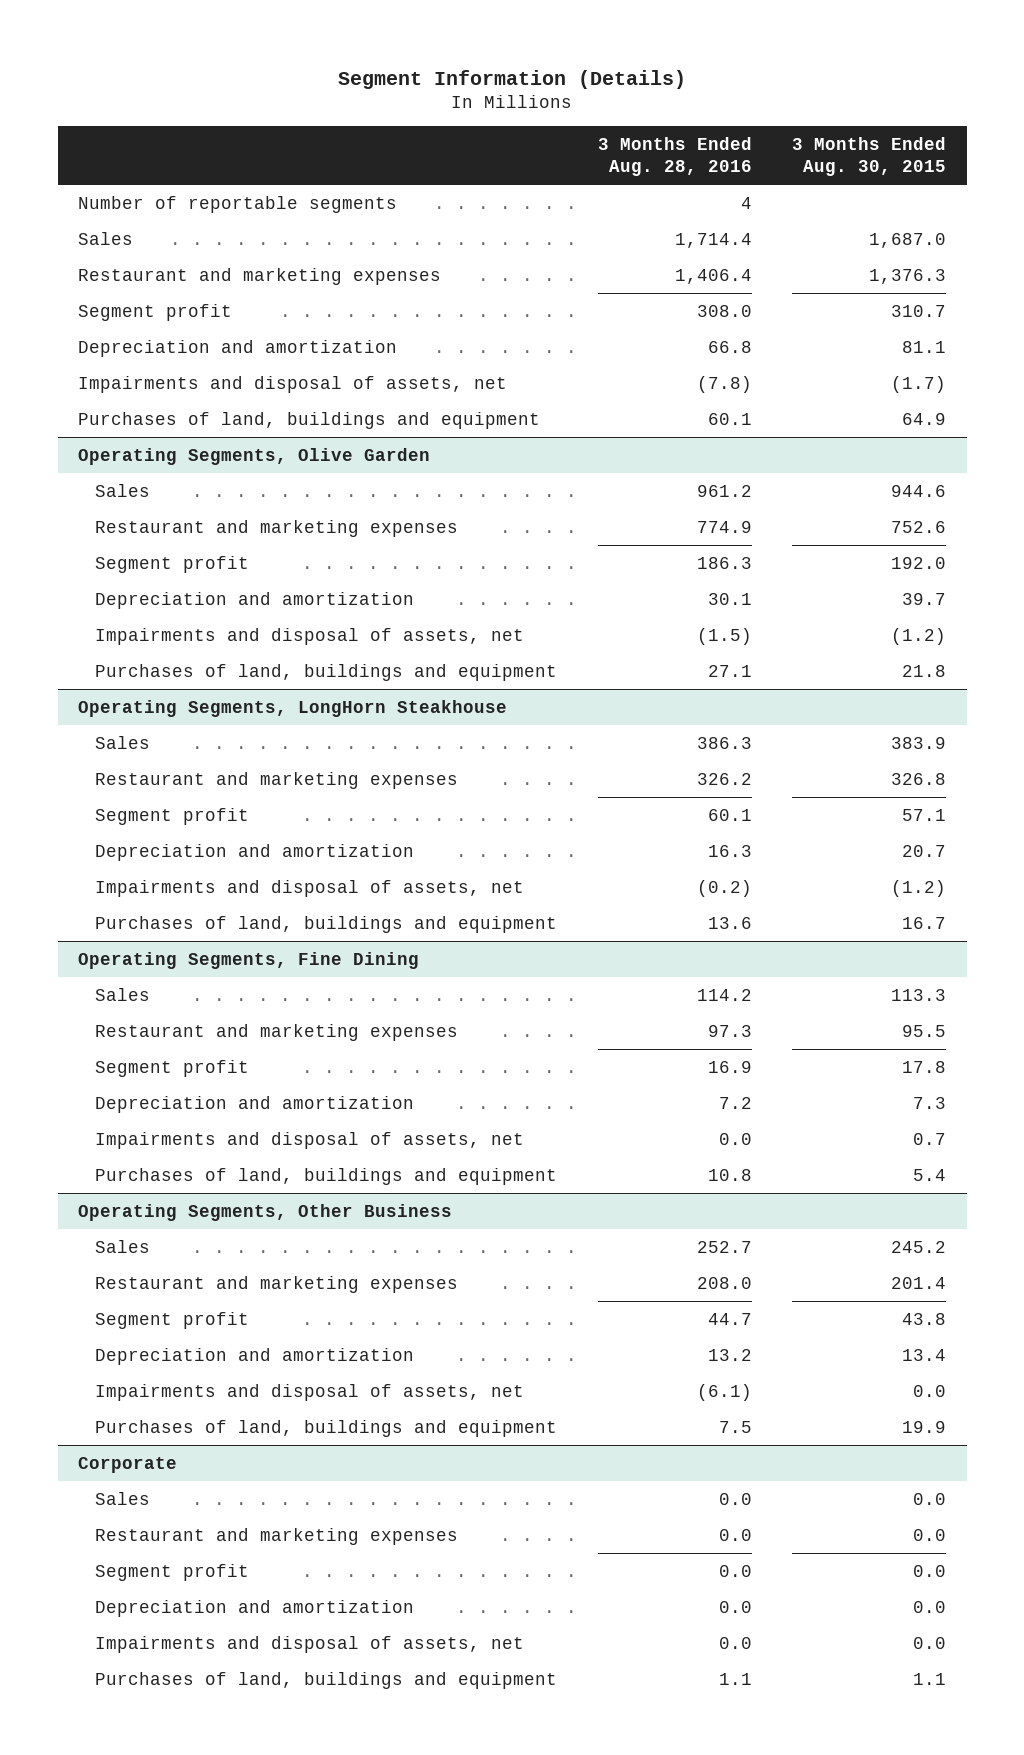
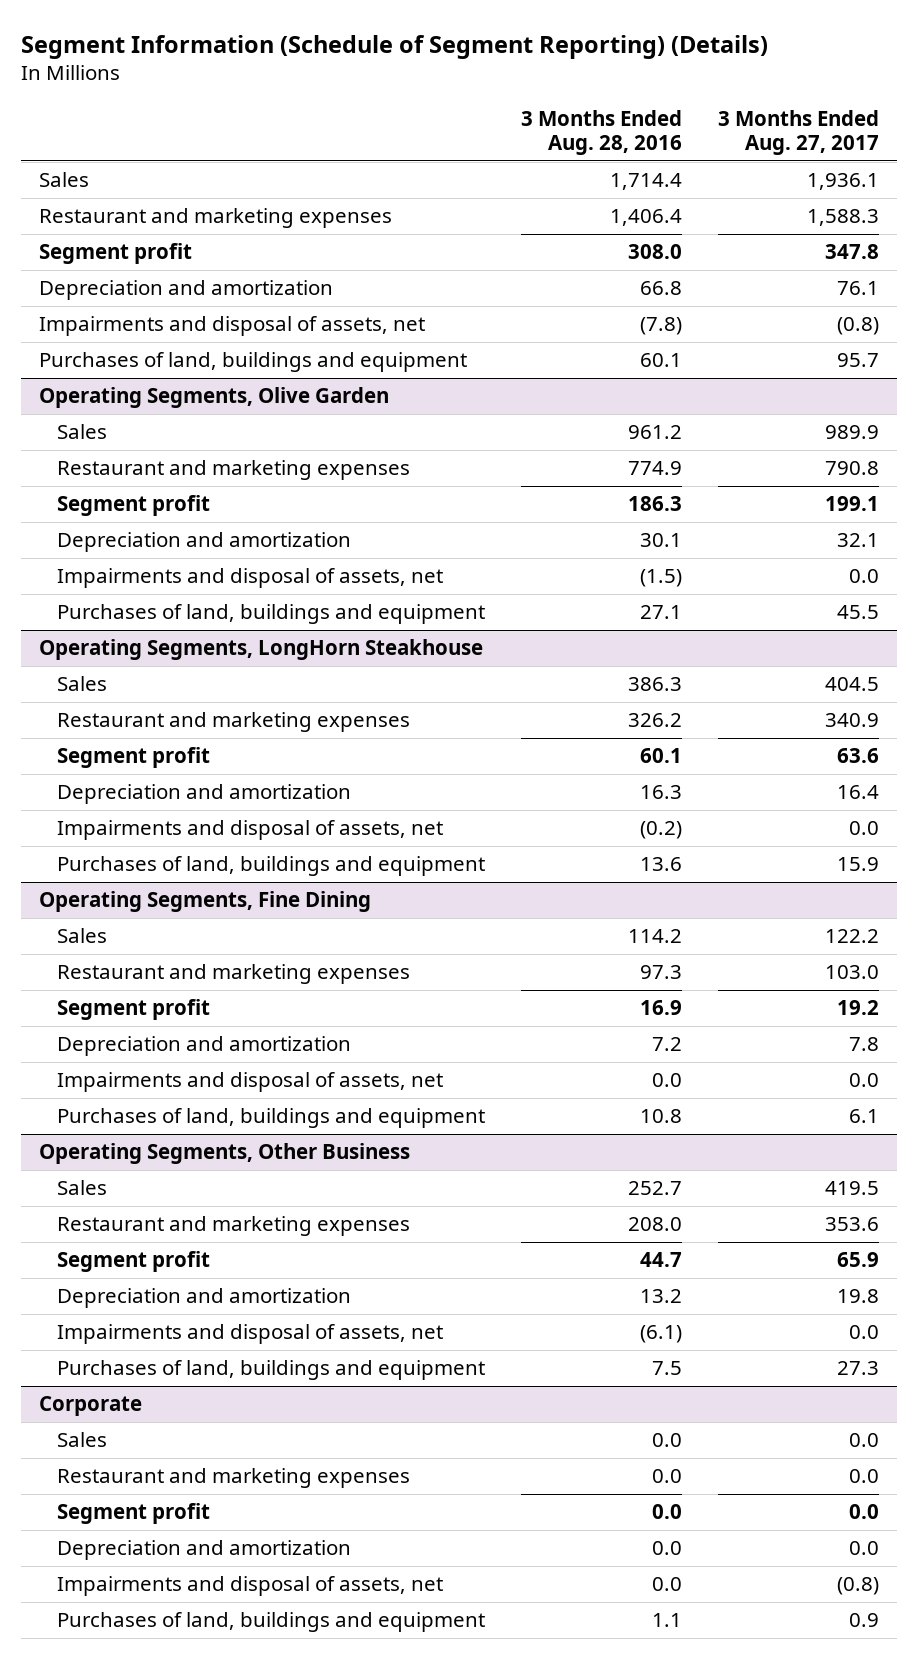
[338,69,687,89] Segment Information (Details) -> [21,34,769,59] Segment Information (Schedule of Segment Reporting) (Details)
[792,136,947,177] 3 Months Ended Aug. 30, 2015 -> none
none -> [718,109,880,156] 3 Months Ended Aug. 27, 2017
[77,195,397,213] Number of reportable segments -> none

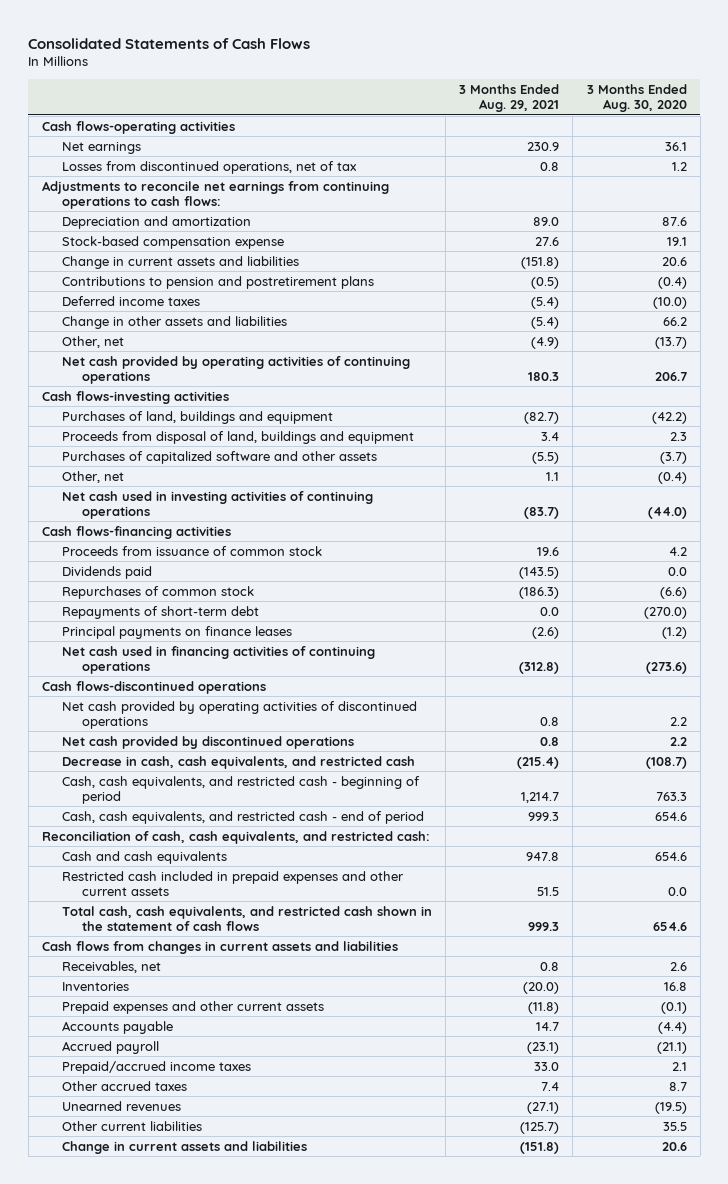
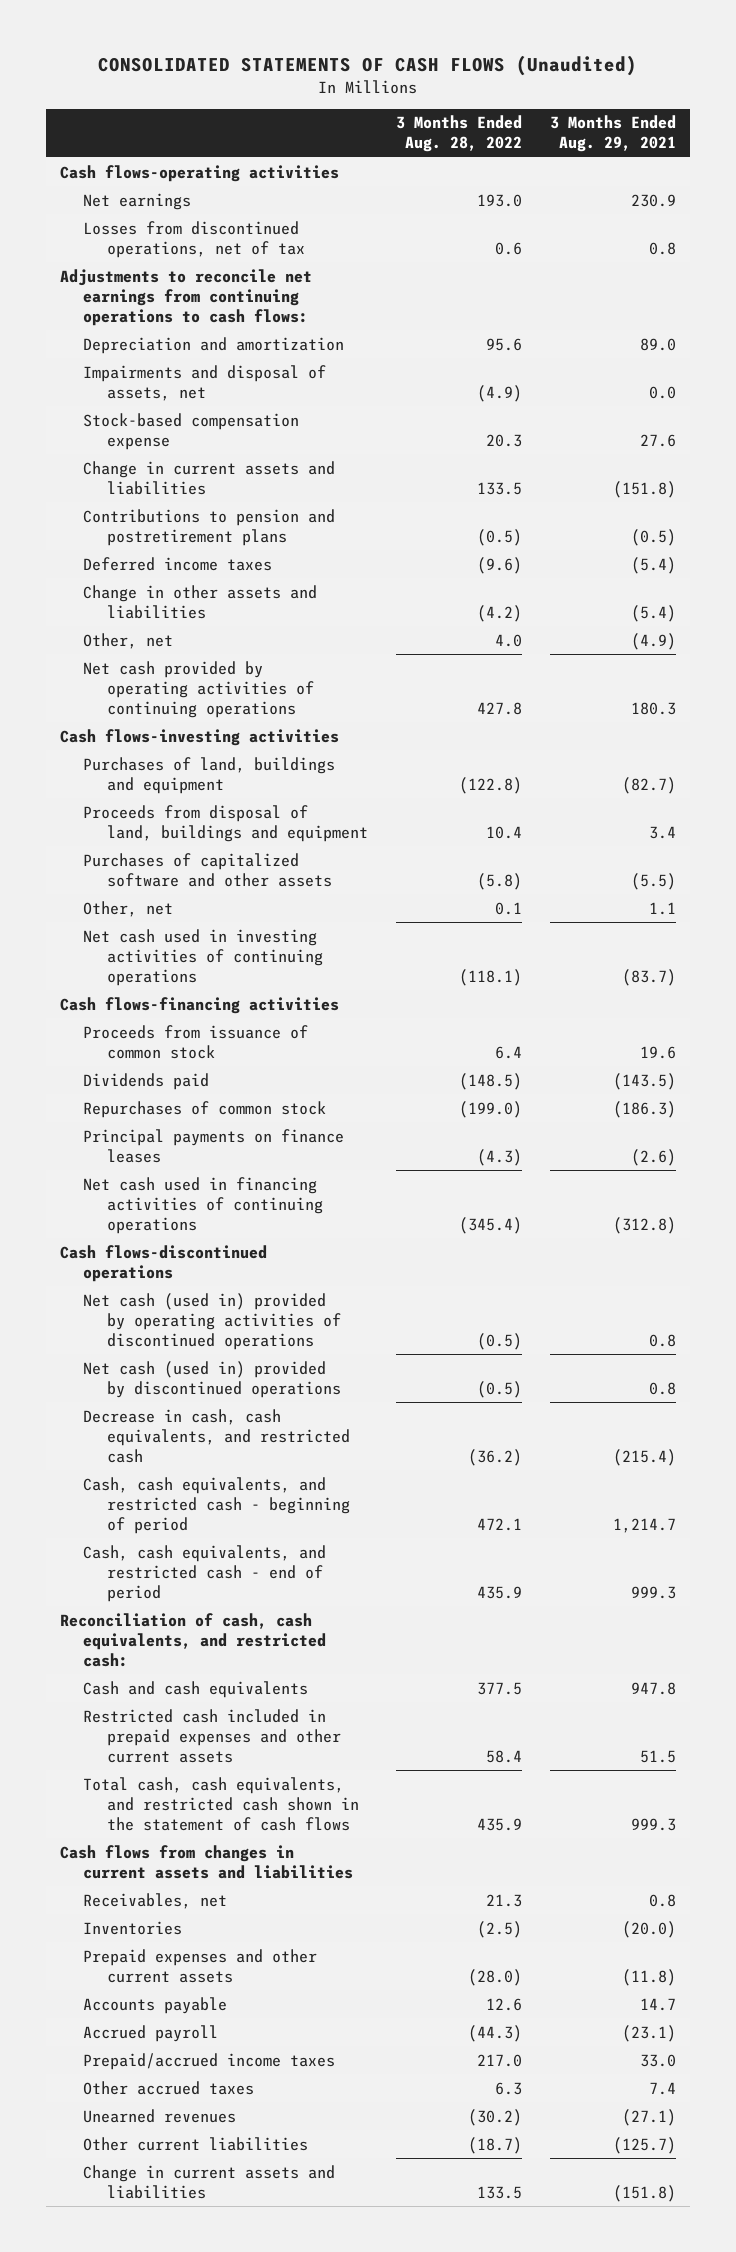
[28,37,311,49] Consolidated Statements of Cash Flows -> [97,54,637,76] CONSOLIDATED STATEMENTS OF CASH FLOWS (Unaudited)
[586,83,687,113] 3 Months Ended Aug. 30, 2020 -> none
none -> [396,115,523,153] 3 Months Ended Aug. 28, 2022
none -> [83,364,327,401] Impairments and disposal of assets, net
[62,605,260,619] Repayments of short-term debt -> none
[62,700,418,729] Net cash provided by operating activities of discontinued operations -> [83,1292,342,1350] Net cash (used in) provided by operating activities of discontinued operations
[62,735,355,749] Net cash provided by discontinued operations -> [83,1360,342,1398] Net cash (used in) provided by discontinued operations

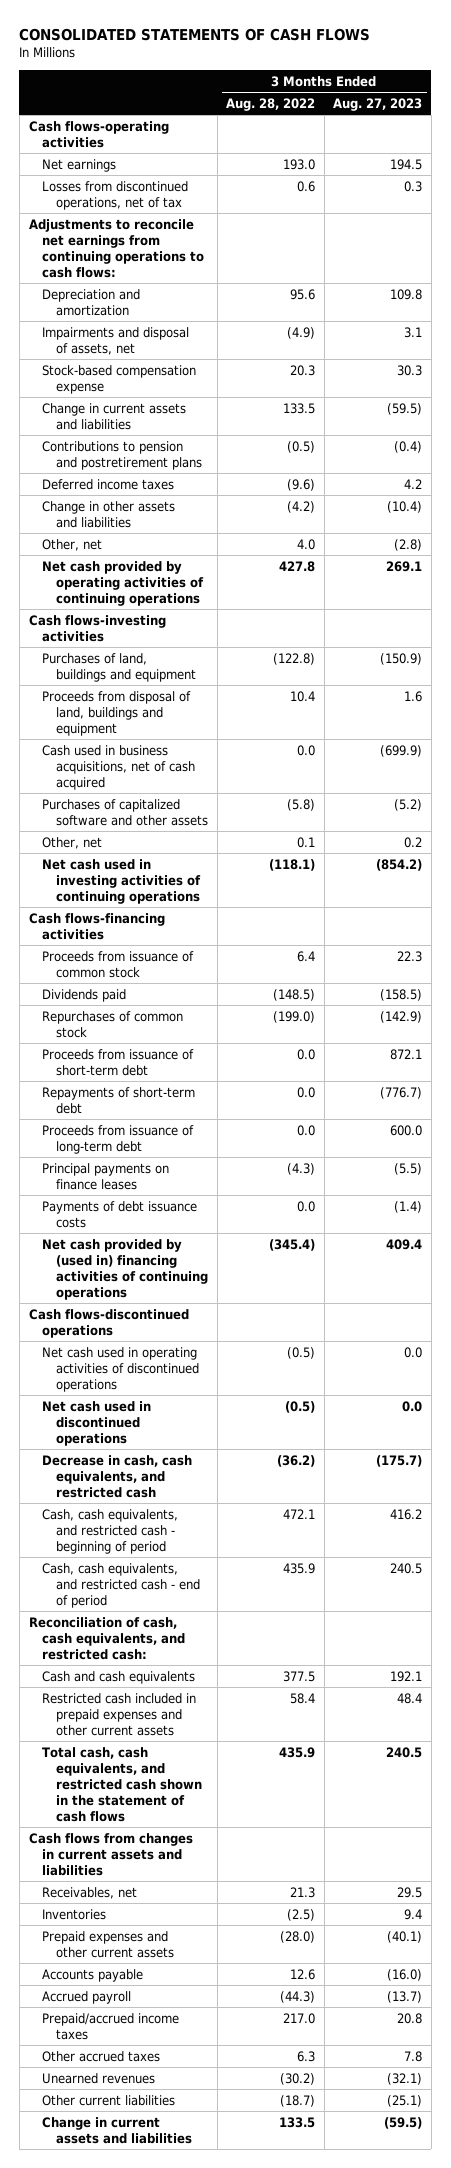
[97,54,637,76] CONSOLIDATED STATEMENTS OF CASH FLOWS (Unaudited) -> [19,27,371,41] CONSOLIDATED STATEMENTS OF CASH FLOWS
[550,115,677,153] 3 Months Ended Aug. 29, 2021 -> none
none -> [333,97,423,111] Aug. 27, 2023
none -> [42,744,196,790] Cash used in business acquisitions, net of cash acquired
none -> [42,1048,195,1076] Proceeds from issuance of short-term debt
none -> [42,1086,196,1114] Repayments of short-term debt
none -> [42,1124,195,1154] Proceeds from issuance of long-term debt
none -> [42,1200,198,1228] Payments of debt issuance costs
[83,1176,324,1234] Net cash used in financing activities of continuing operations -> [42,1238,209,1300] Net cash provided by (used in) financing activities of continuing operations
[83,1292,342,1350] Net cash (used in) provided by operating activities of discontinued operations -> [42,1346,200,1392] Net cash used in operating activities of discontinued operations
[83,1360,342,1398] Net cash (used in) provided by discontinued operations -> [42,1400,152,1446] Net cash used in discontinued operations

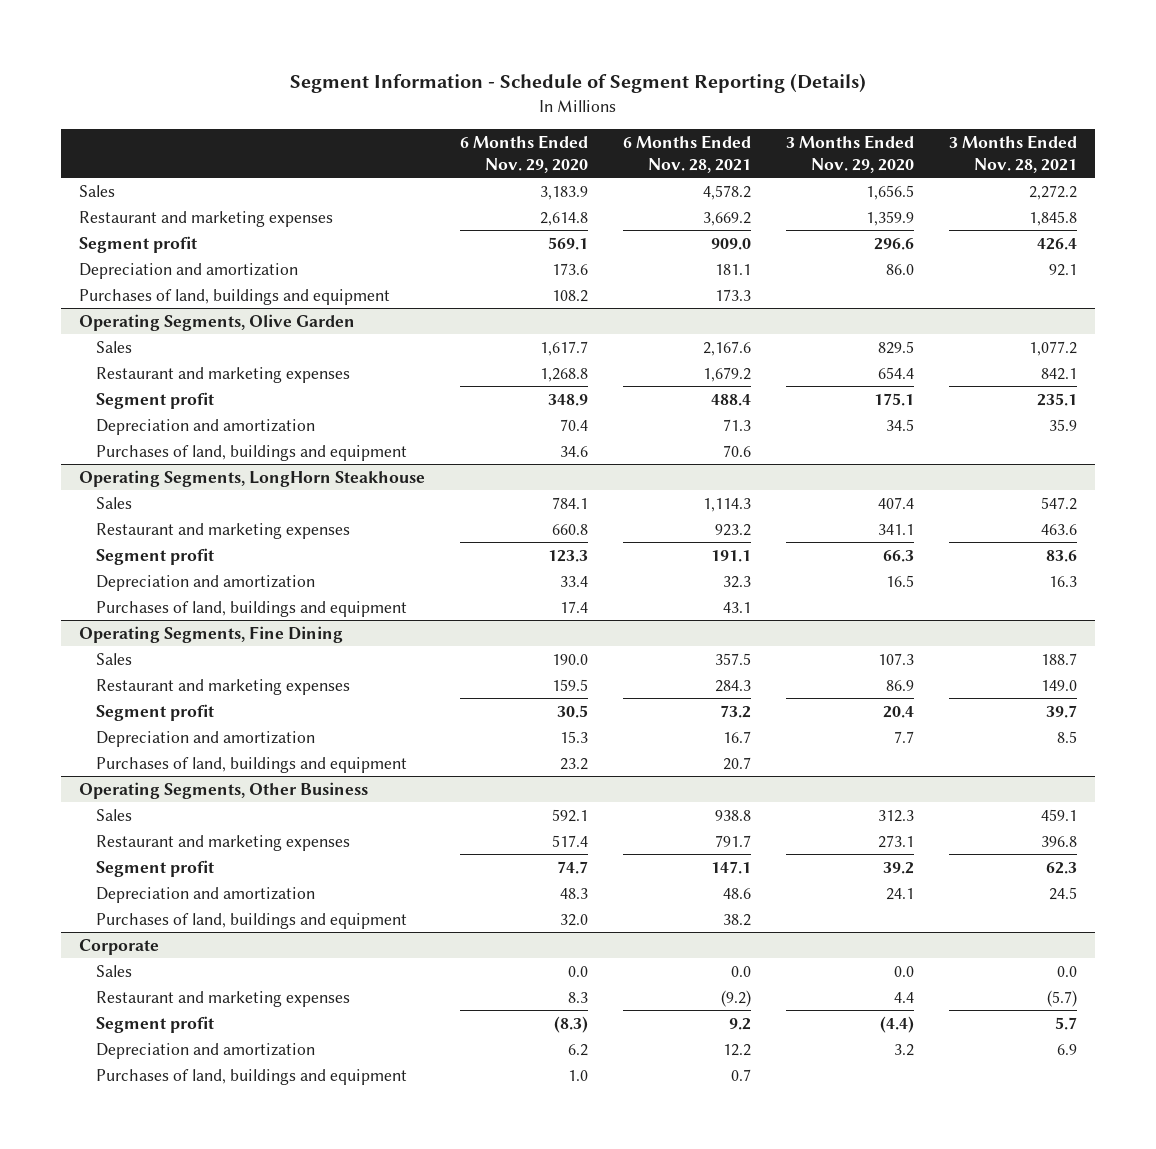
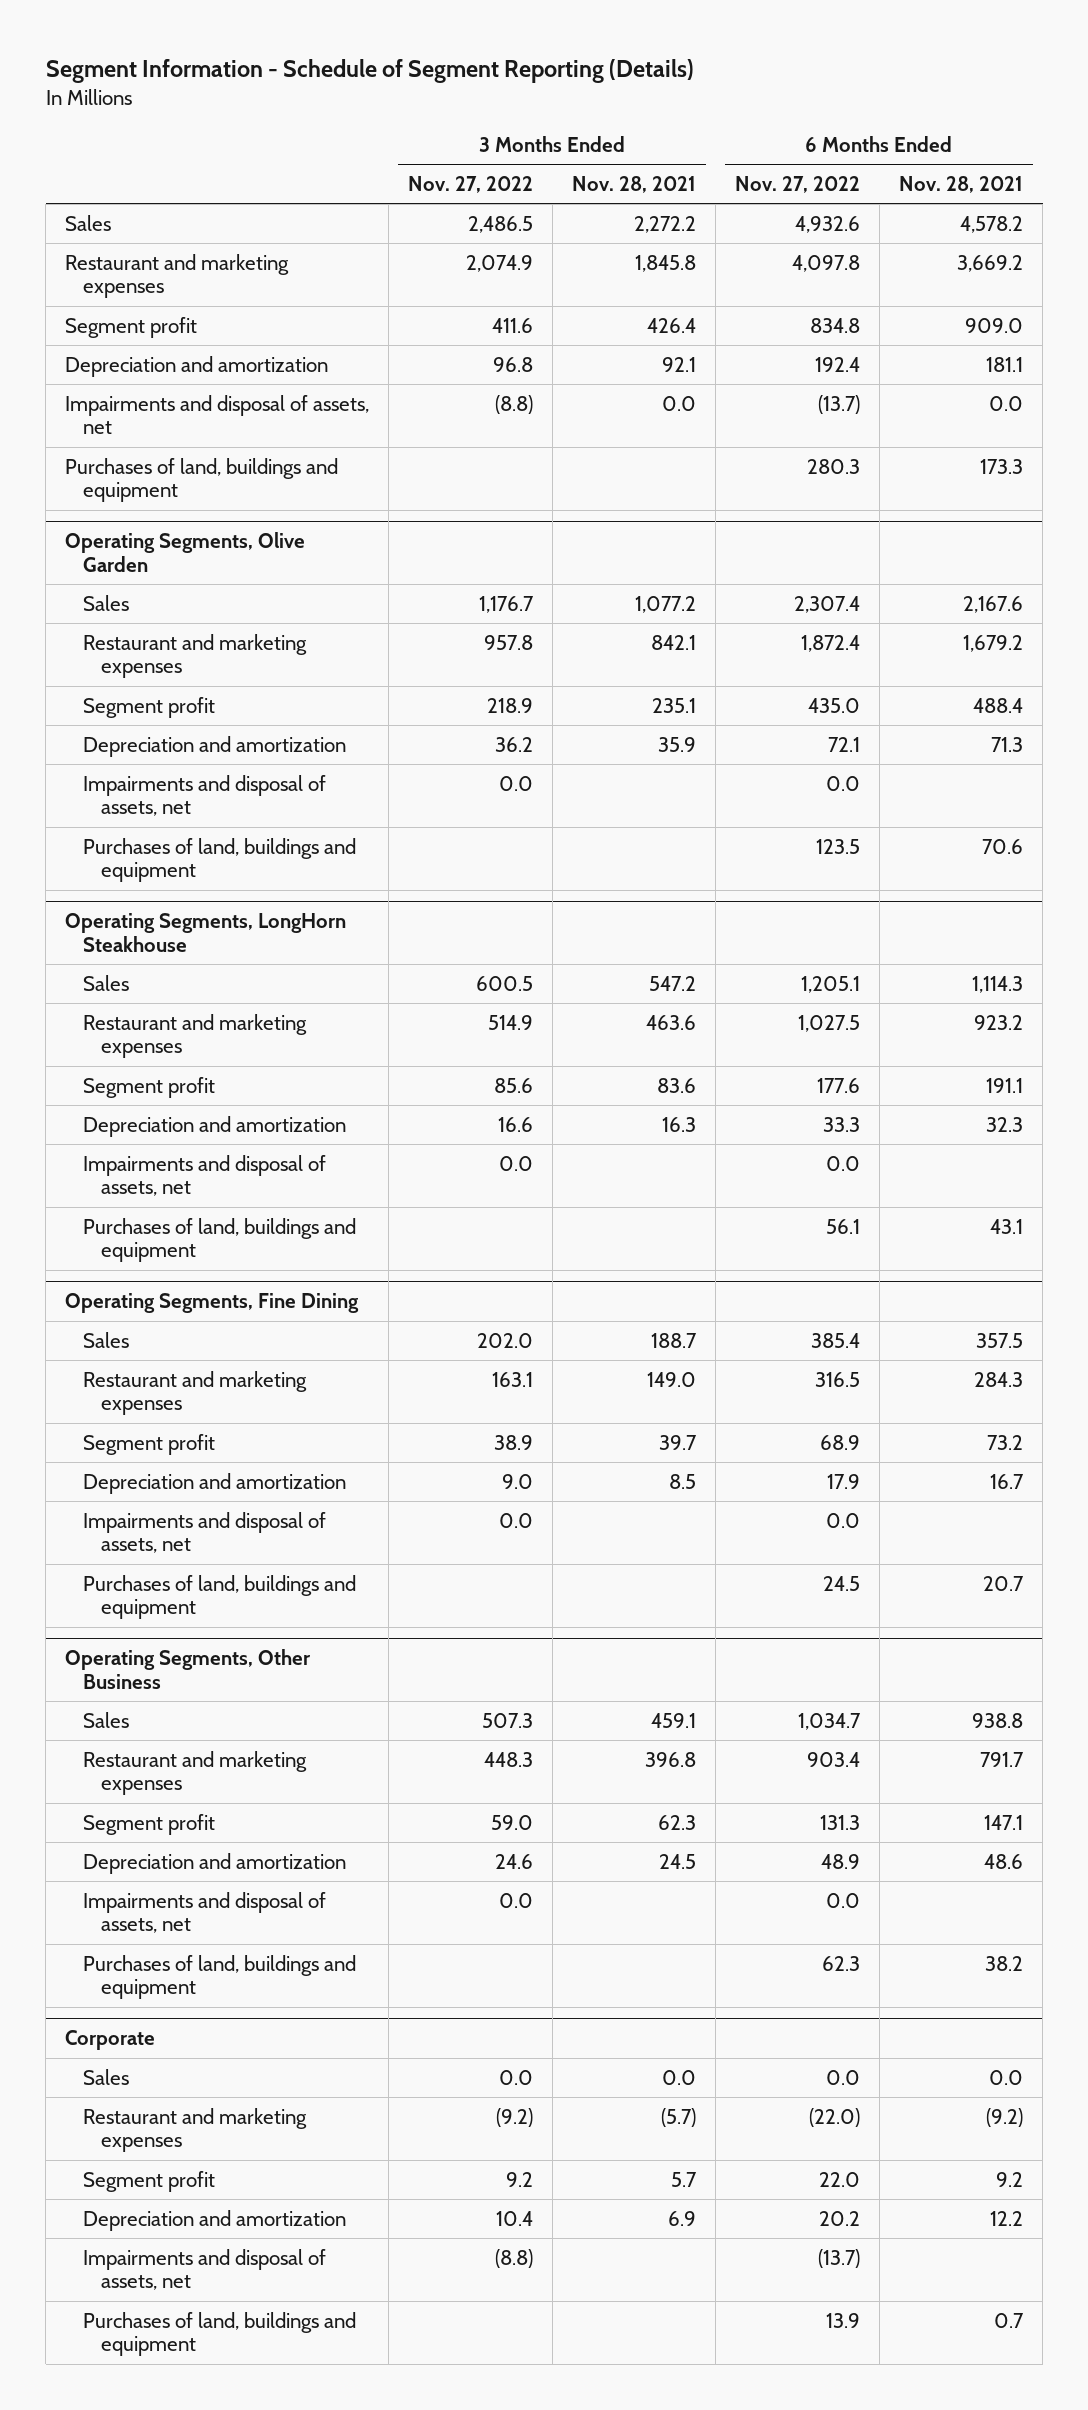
[459,135,588,173] 6 Months Ended Nov. 29, 2020 -> none
[786,135,915,173] 3 Months Ended Nov. 29, 2020 -> none
none -> [408,175,534,193] Nov. 27, 2022
none -> [735,175,861,193] Nov. 27, 2022
none -> [65,394,370,435] Impairments and disposal of assets, net
none -> [83,774,327,817] Impairments and disposal of assets, net
none -> [83,1154,327,1197] Impairments and disposal of assets, net
none -> [83,1511,327,1554] Impairments and disposal of assets, net
none -> [83,1891,327,1934] Impairments and disposal of assets, net
none -> [83,2248,327,2291] Impairments and disposal of assets, net

